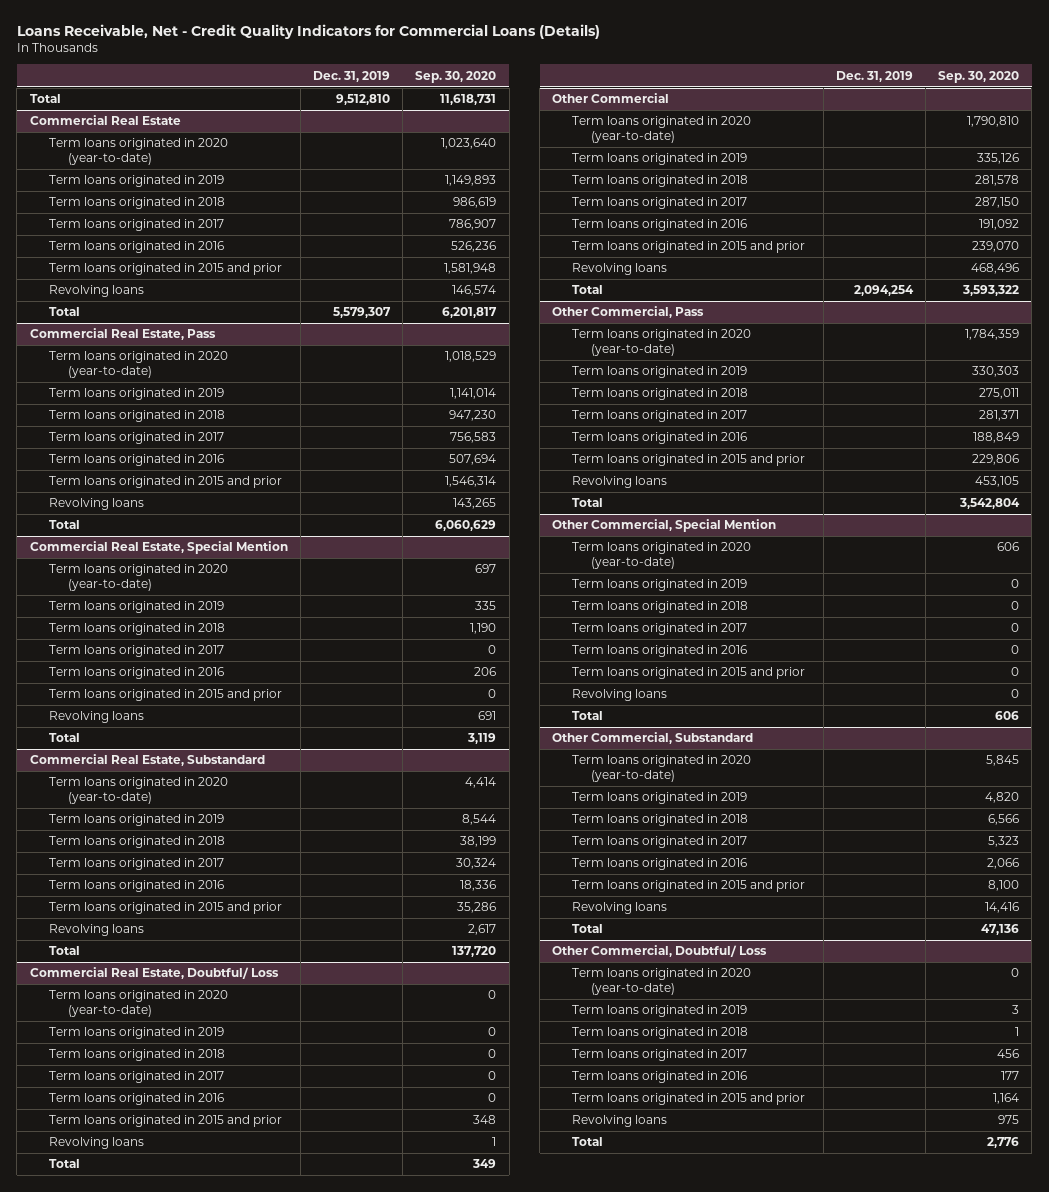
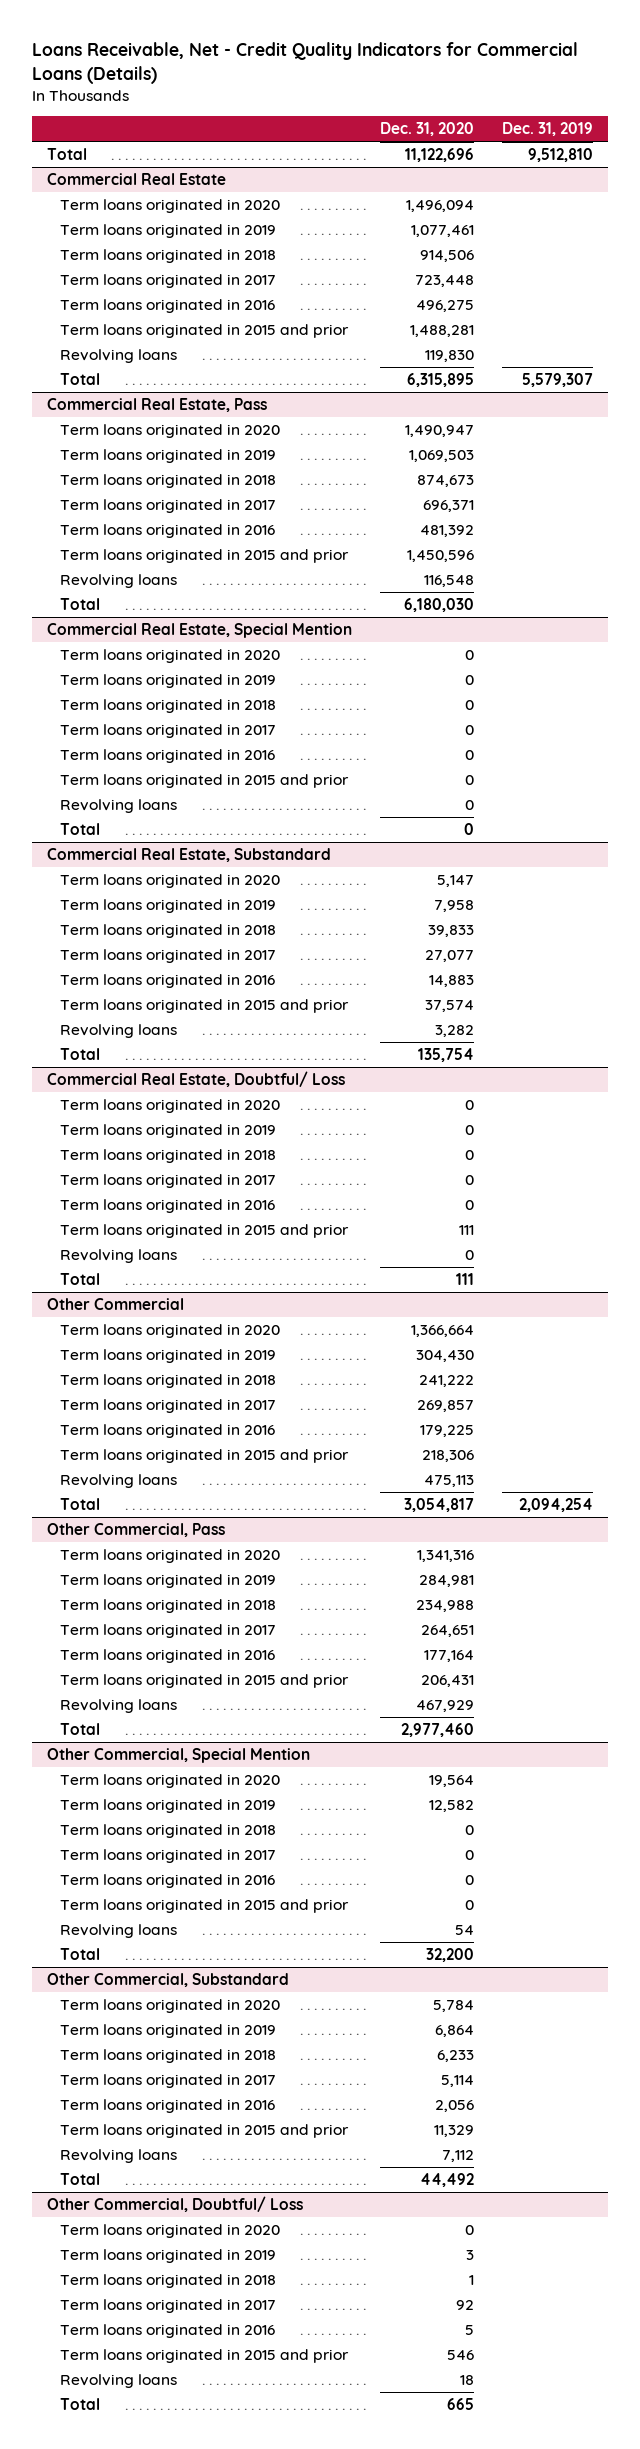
[415,70,497,83] Sep. 30, 2020 -> none
none -> [380,122,475,137] Dec. 31, 2020
[48,138,228,166] Term loans originated in 2020 (year-to-date) -> [59,199,280,214] Term loans originated in 2020
[48,351,228,379] Term loans originated in 2020 (year-to-date) -> [59,424,280,439] Term loans originated in 2020
[48,564,228,592] Term loans originated in 2020 (year-to-date) -> [59,649,280,664] Term loans originated in 2020
[48,777,228,805] Term loans originated in 2020 (year-to-date) -> [59,874,280,889] Term loans originated in 2020
[48,990,228,1018] Term loans originated in 2020 (year-to-date) -> [59,1099,280,1114] Term loans originated in 2020
[571,116,751,144] Term loans originated in 2020 (year-to-date) -> [59,1324,280,1339] Term loans originated in 2020
[571,329,751,357] Term loans originated in 2020 (year-to-date) -> [59,1549,280,1564] Term loans originated in 2020
[571,542,751,570] Term loans originated in 2020 (year-to-date) -> [59,1774,280,1789] Term loans originated in 2020
[571,755,751,783] Term loans originated in 2020 (year-to-date) -> [59,1999,280,2014] Term loans originated in 2020
[571,968,751,996] Term loans originated in 2020 (year-to-date) -> [59,2224,280,2239] Term loans originated in 2020

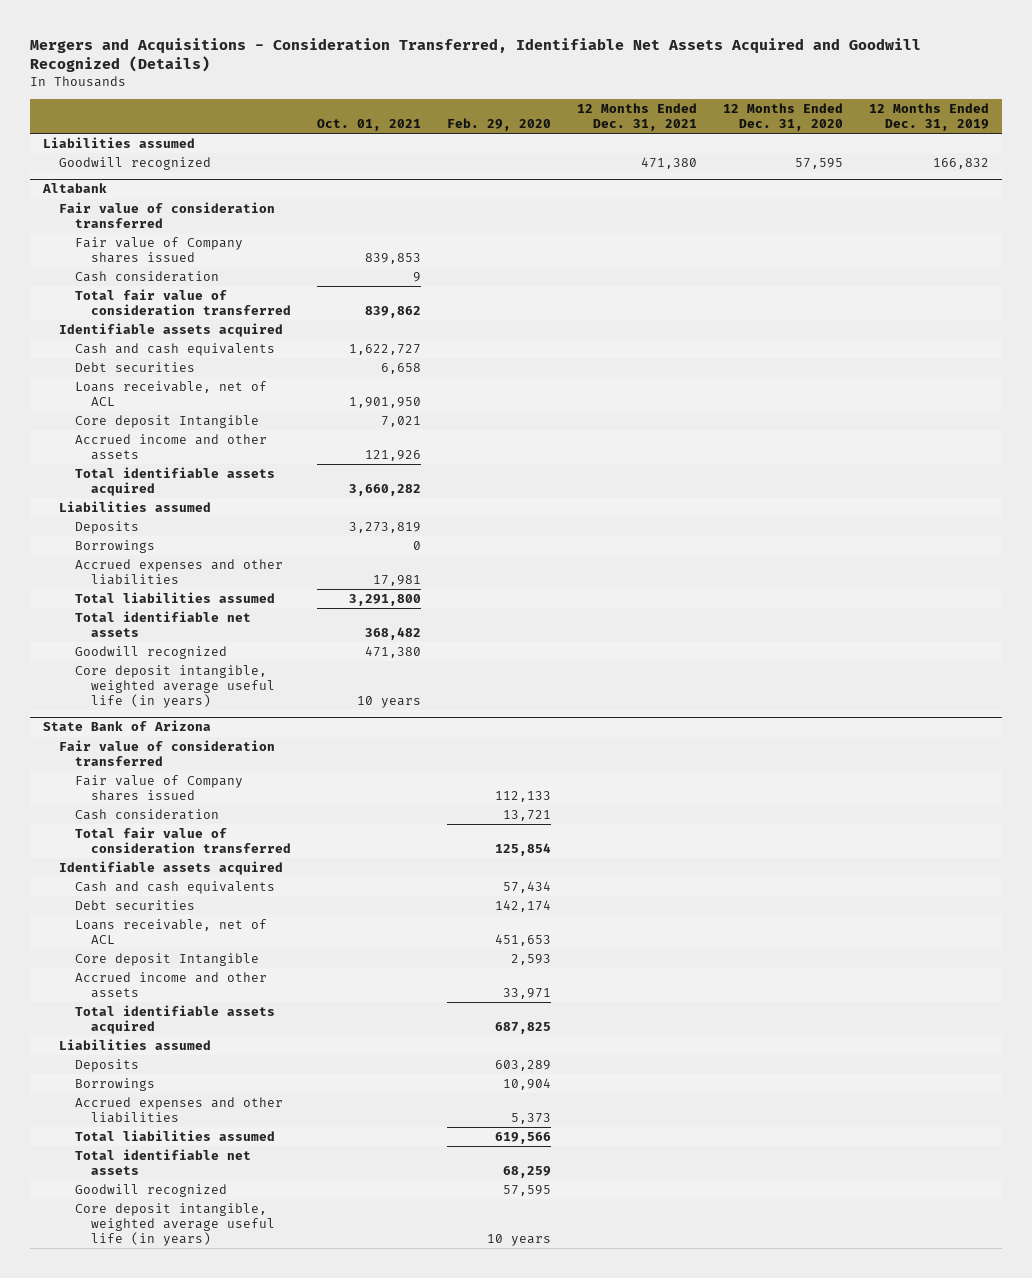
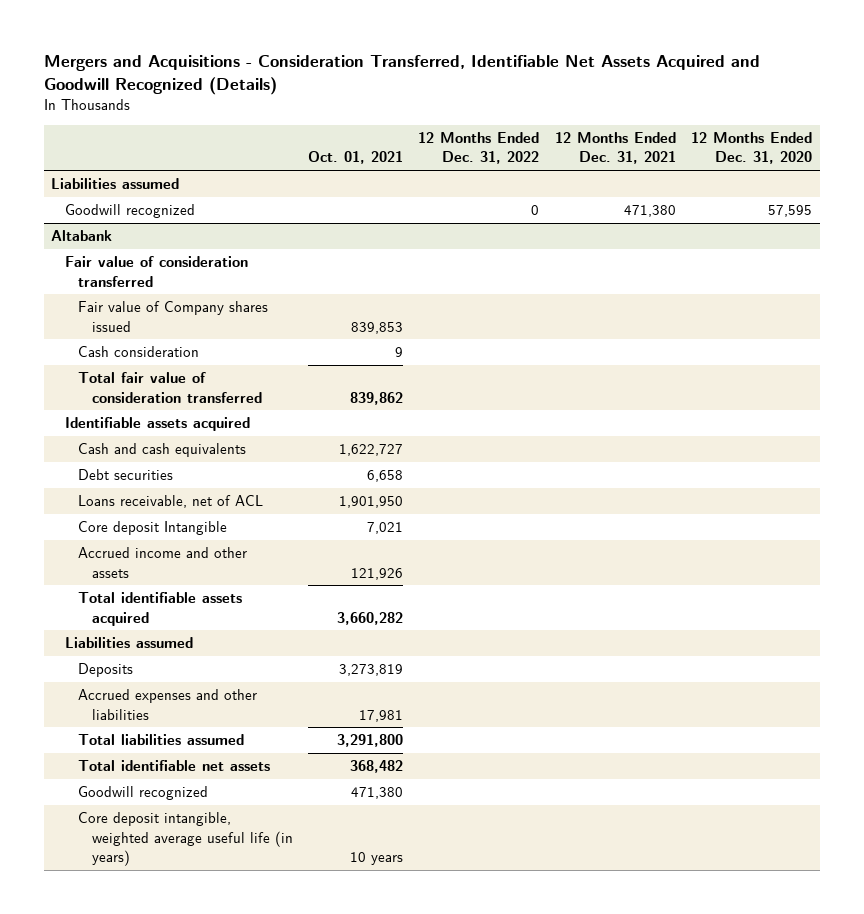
[446,118,551,132] Feb. 29, 2020 -> none
[869,103,990,132] 12 Months Ended Dec. 31, 2019 -> none
none -> [418,131,540,165] 12 Months Ended Dec. 31, 2022
[74,539,155,553] Borrowings -> none
[42,720,211,732] State Bank of Arizona -> none
[58,739,275,766] Fair value of consideration transferred -> none
[74,774,243,801] Fair value of Company shares issued -> none
[74,808,219,820] Cash consideration -> none
[74,826,291,853] Total fair value of consideration transferred -> none
[58,860,283,875] Identifiable assets acquired -> none
[74,880,275,894] Cash and cash equivalents -> none
[74,899,195,910] Debt securities -> none
[74,918,267,944] Loans receivable, net of ACL -> none
[74,952,259,966] Core deposit Intangible -> none
[74,971,267,998] Accrued income and other assets -> none
[74,1004,275,1034] Total identifiable assets acquired -> none
[58,1038,211,1050] Liabilities assumed -> none
[74,1058,139,1072] Deposits -> none
[74,1077,155,1091] Borrowings -> none
[74,1096,283,1123] Accrued expenses and other liabilities -> none
[74,1129,275,1141] Total liabilities assumed -> none
[74,1148,251,1175] Total identifiable net assets -> none
[74,1183,227,1197] Goodwill recognized -> none
[74,1202,275,1246] Core deposit intangible, weighted average useful life (in years) -> none

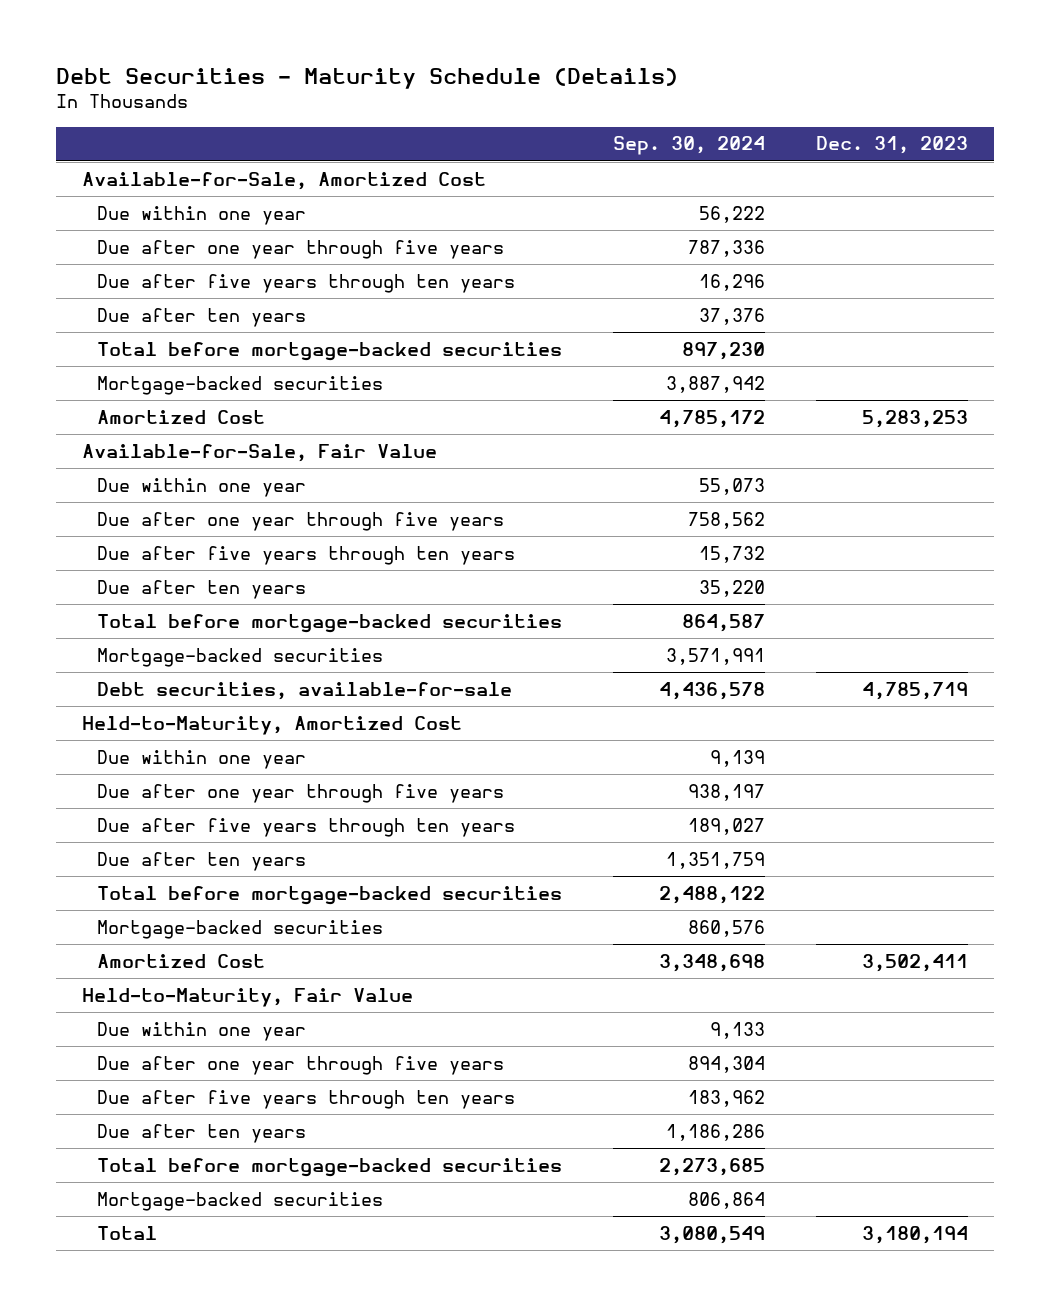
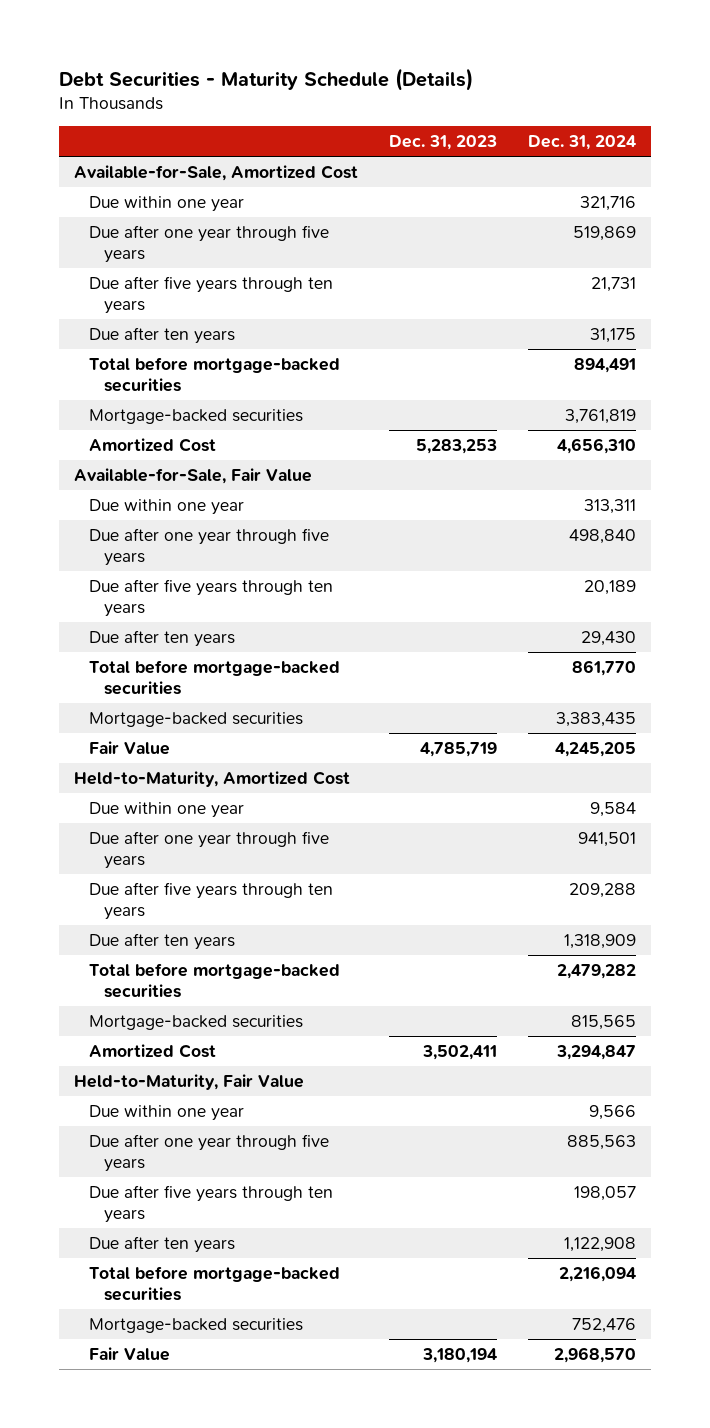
[613,136,766,156] Sep. 30, 2024 -> none
none -> [527,135,636,151] Dec. 31, 2024
[96,681,512,700] Debt securities, available-for-sale -> [89,740,171,755] Fair Value
[96,1225,157,1240] Total -> [89,1346,171,1361] Fair Value

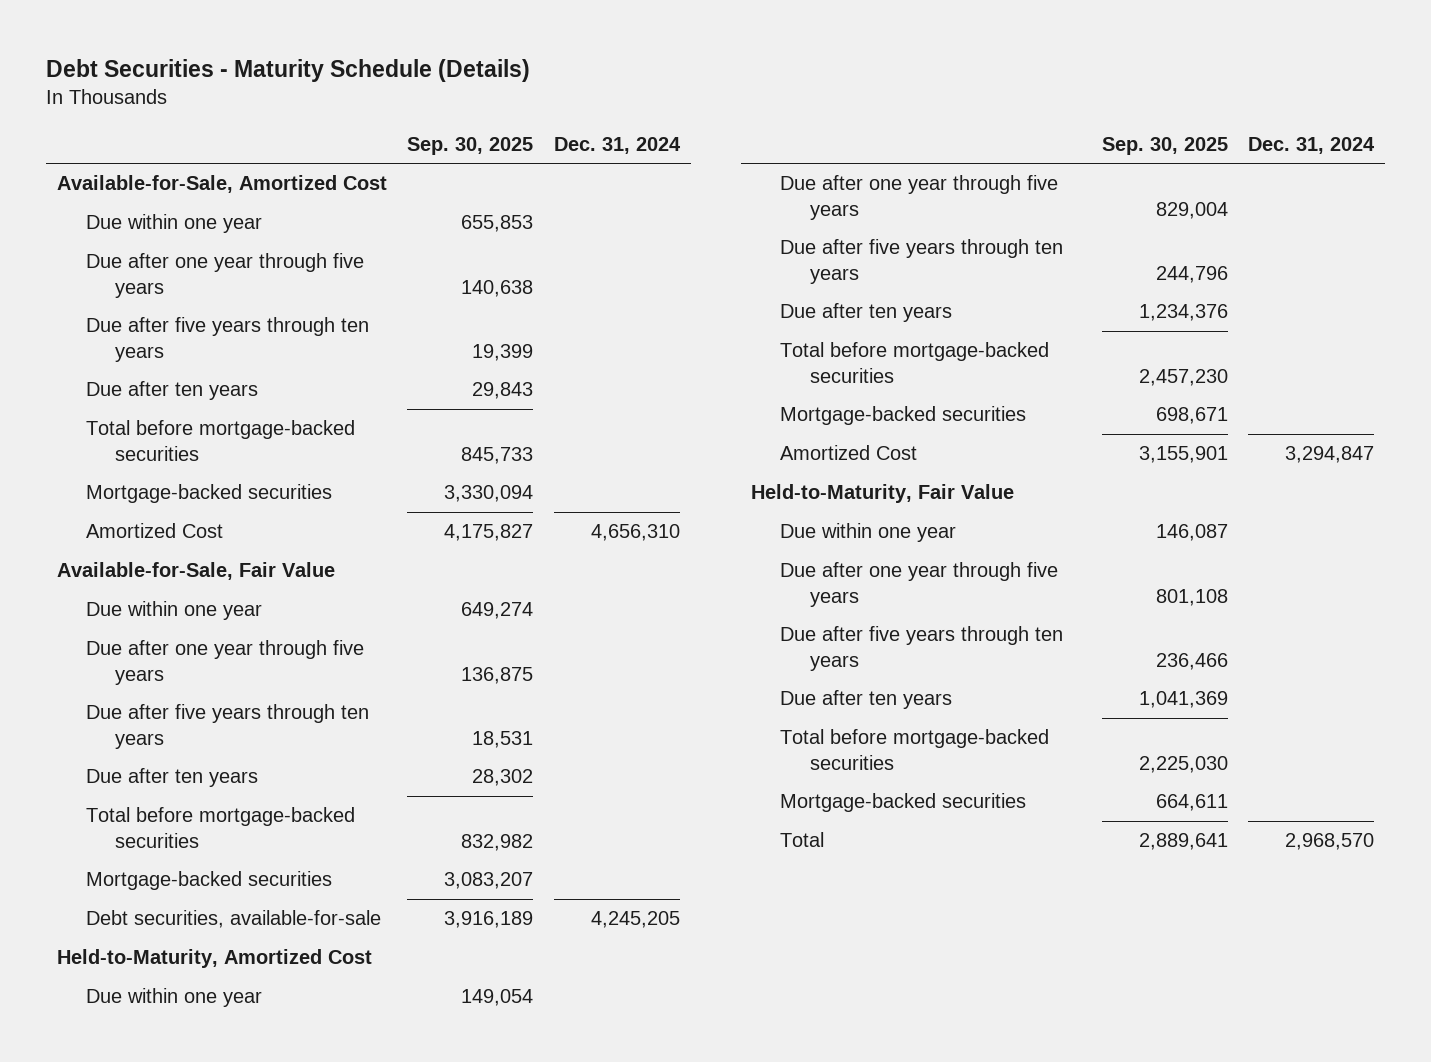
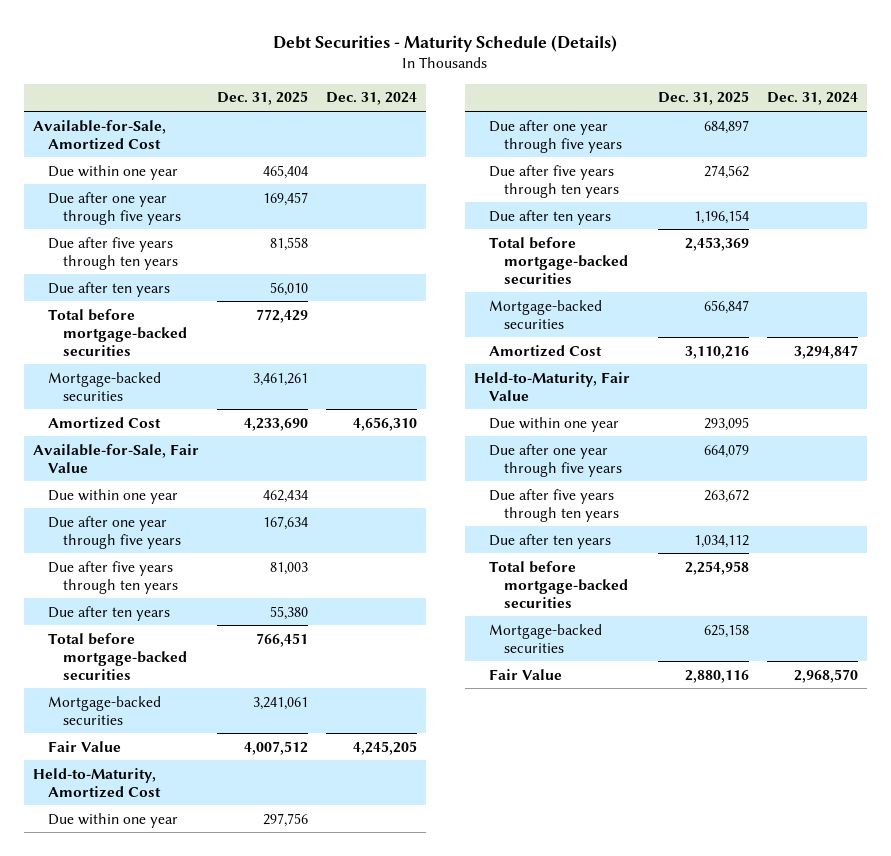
[407,136,534,155] Sep. 30, 2025 -> none
none -> [216,91,308,106] Dec. 31, 2025
[86,910,382,929] Debt securities, available-for-sale -> [47,740,121,752] Fair Value
[780,832,825,848] Total -> [488,668,562,680] Fair Value

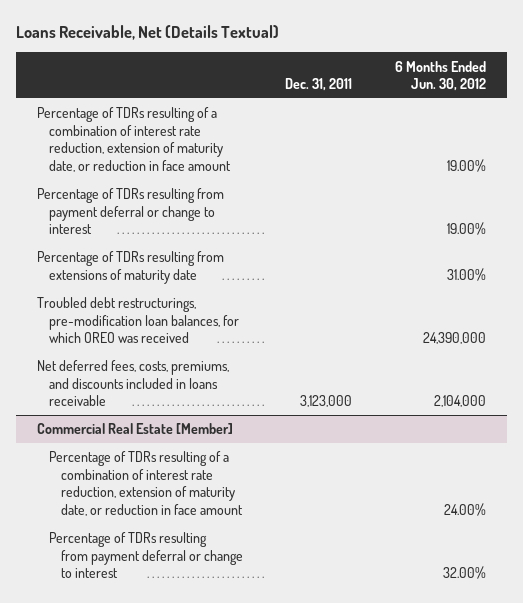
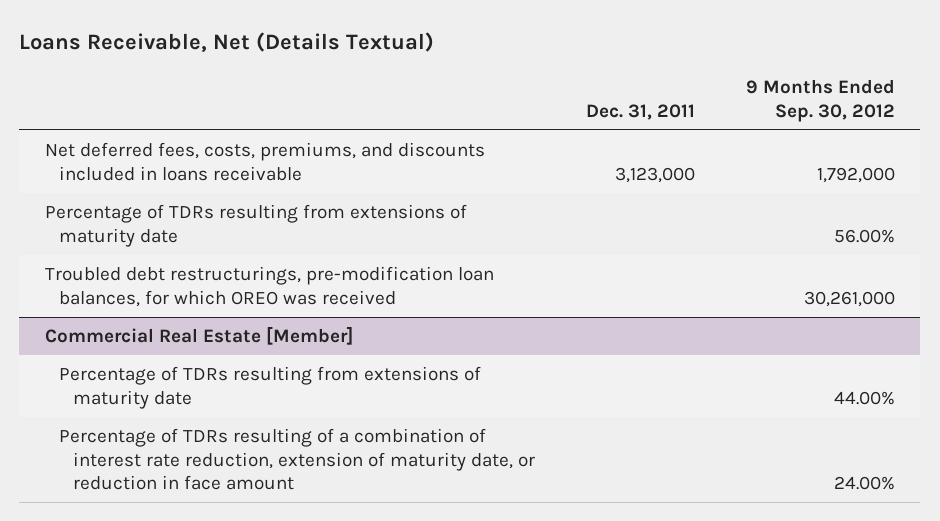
[394,60,486,92] 6 Months Ended Jun. 30, 2012 -> none
none -> [745,79,895,122] 9 Months Ended Sep. 30, 2012
[37,107,232,172] Percentage of TDRs resulting of a combination of interest rate reduction, extension of maturity date, or reduction in face amount -> none
[37,188,225,235] Percentage of TDRs resulting from payment deferral or change to interest -> none
[37,360,230,407] Net deferred fees, costs, premiums, and discounts included in loans receivable -> [44,142,485,181] Net deferred fees, costs, premiums, and discounts included in loans receivable
none -> [58,366,481,409] Percentage of TDRs resulting from extensions of maturity date
[49,532,243,579] Percentage of TDRs resulting from payment deferral or change to interest -> none

